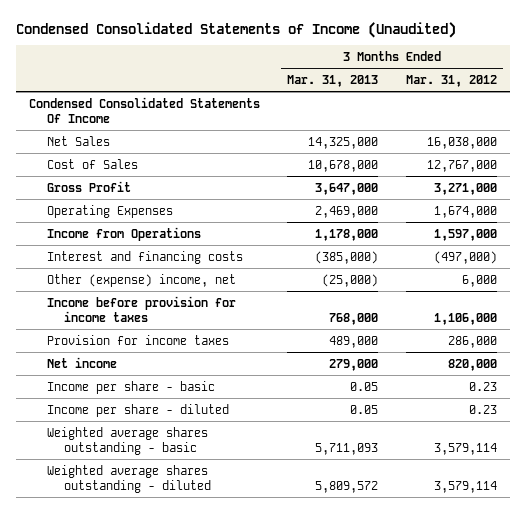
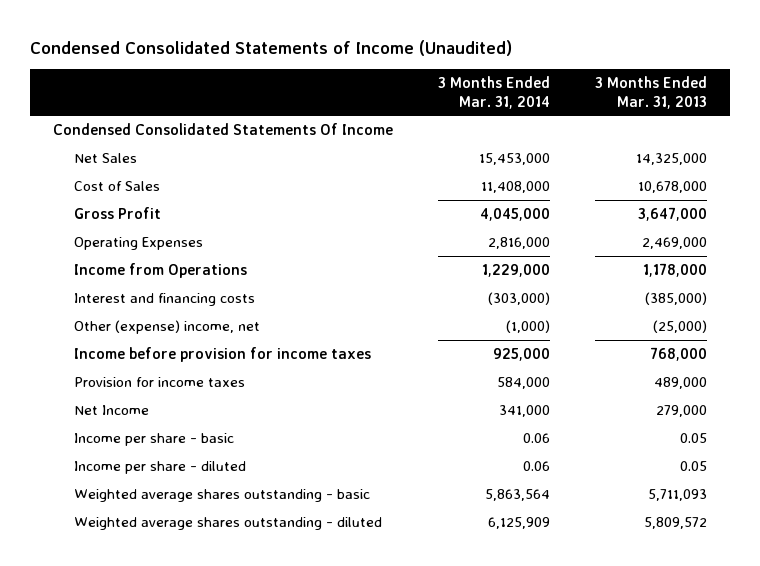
[405,74,497,87] Mar. 31, 2012 -> none
none -> [438,76,551,109] 3 Months Ended Mar. 31, 2014
[46,356,117,368] Net income -> [73,405,149,416] Net Income

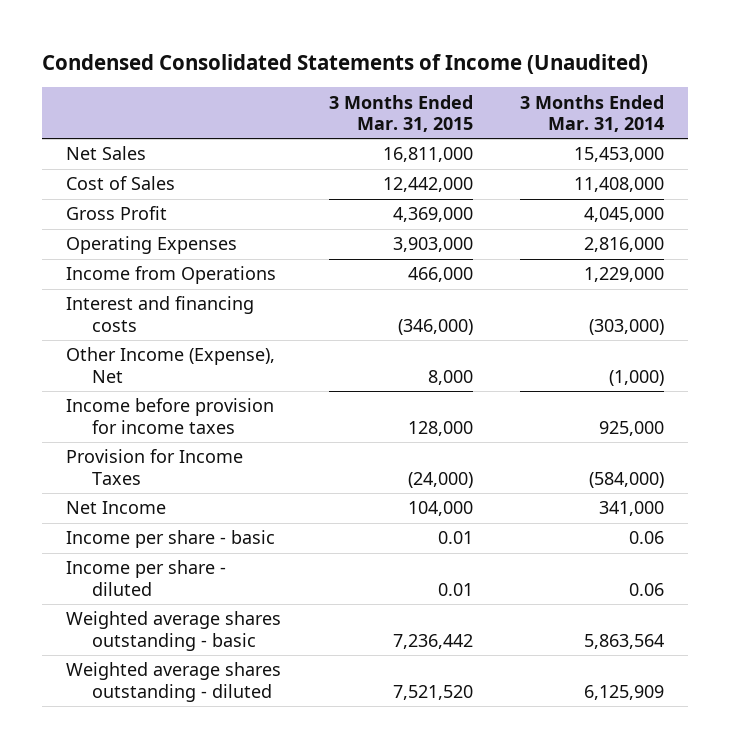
[595,76,708,109] 3 Months Ended Mar. 31, 2013 -> none
none -> [328,94,473,132] 3 Months Ended Mar. 31, 2015
[53,123,394,136] Condensed Consolidated Statements Of Income -> none
[73,320,260,335] Other (expense) income, net -> [65,347,275,383] Other Income (Expense), Net
[73,377,245,388] Provision for income taxes -> [65,449,243,485] Provision for Income Taxes
[497,377,551,390] 584,000 -> [589,471,665,488] (584,000)

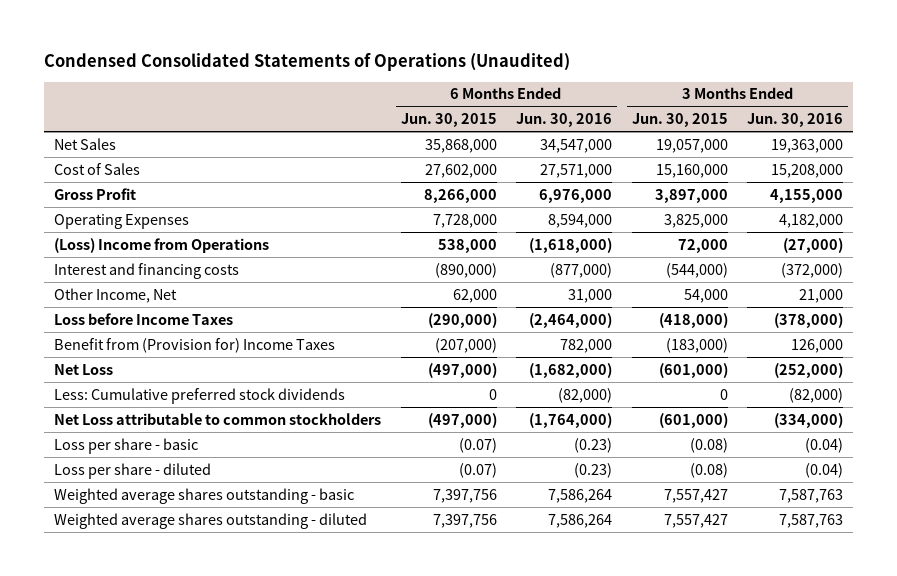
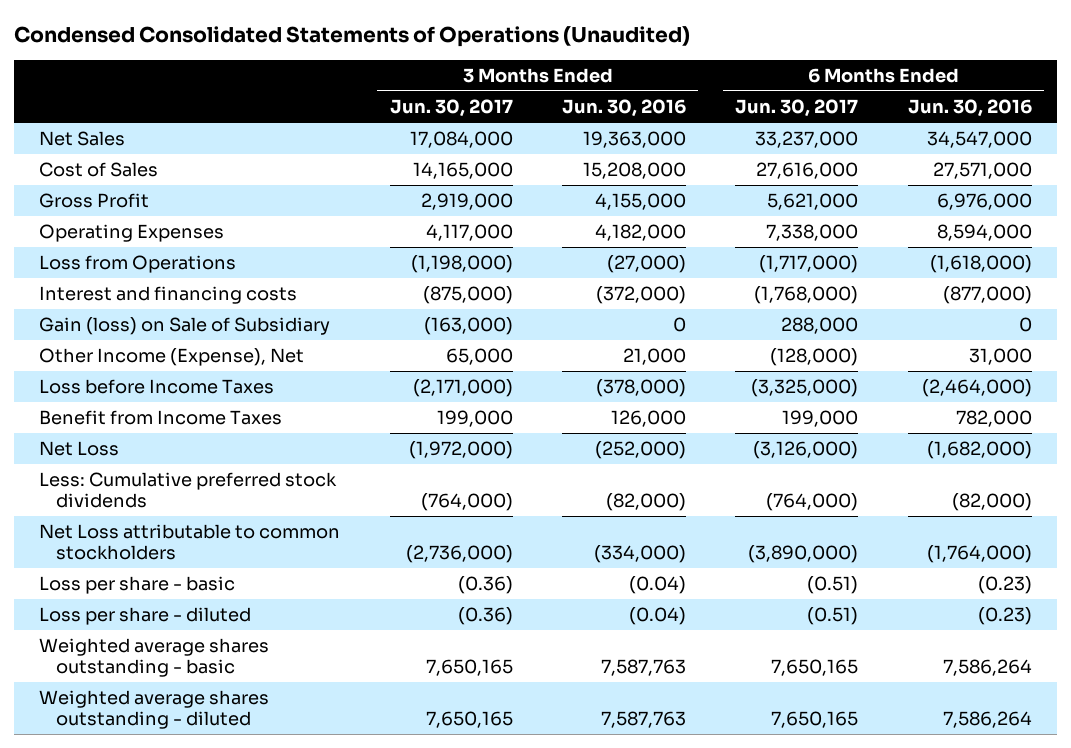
[400,113,497,128] Jun. 30, 2015 -> none
[631,113,728,128] Jun. 30, 2015 -> none
none -> [389,98,513,117] Jun. 30, 2017
none -> [735,98,859,117] Jun. 30, 2017
[54,237,270,253] (Loss) Income from Operations -> [39,255,237,274] Loss from Operations
none -> [39,317,331,336] Gain (loss) on Sale of Subsidiary
[54,287,178,303] Other Income, Net -> [39,348,305,367] Other Income (Expense), Net
[54,337,336,353] Benefit from (Provision for) Income Taxes -> [39,410,283,426] Benefit from Income Taxes

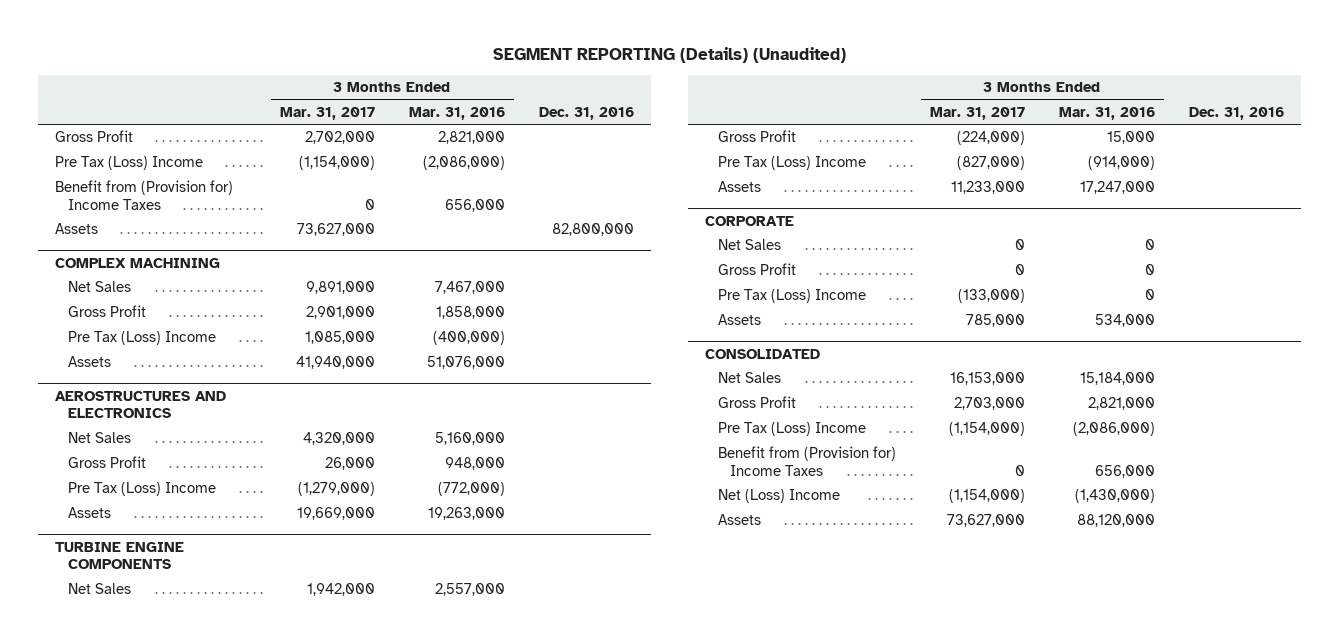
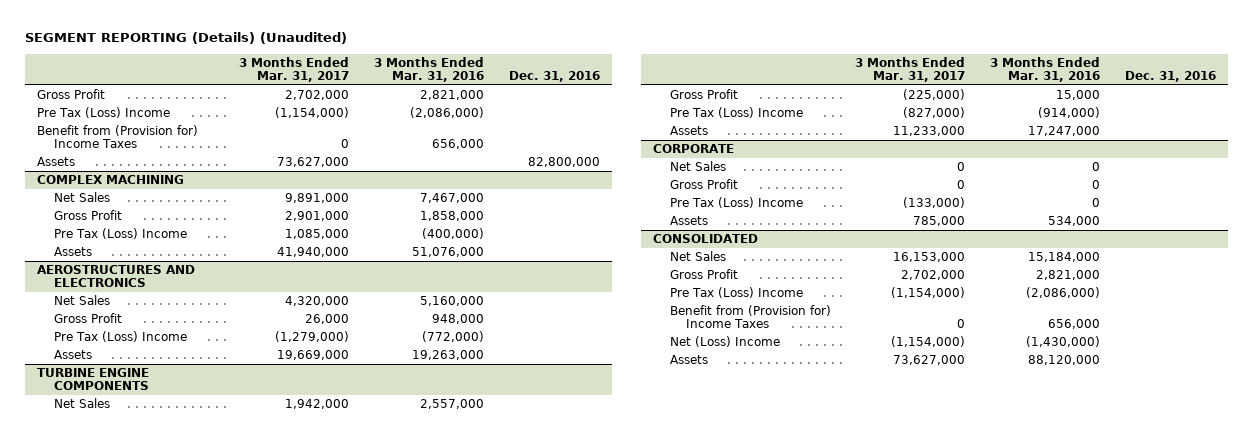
[956,131,1025,146] (224,000) -> [903,88,966,100] (225,000)
[953,397,1025,411] 2,703,000 -> [901,269,966,280] 2,702,000

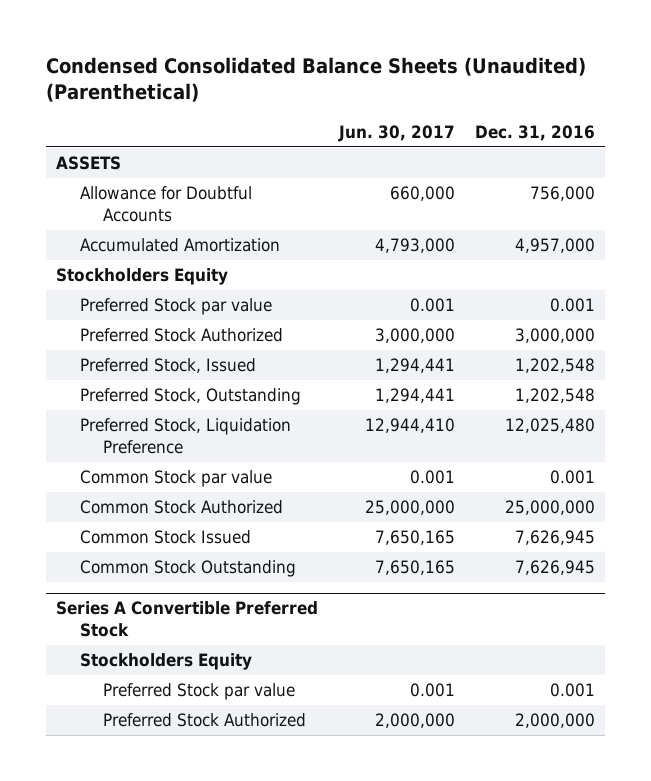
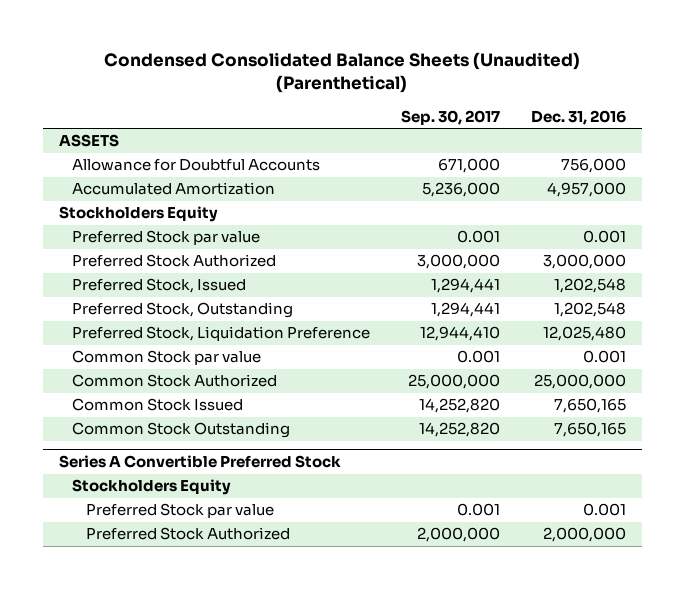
[337,124,455,142] Jun. 30, 2017 -> none
none -> [401,109,501,125] Sep. 30, 2017
[514,530,595,546] 7,626,945 -> [554,398,627,414] 7,650,165
[514,560,595,576] 7,626,945 -> [554,422,627,438] 7,650,165

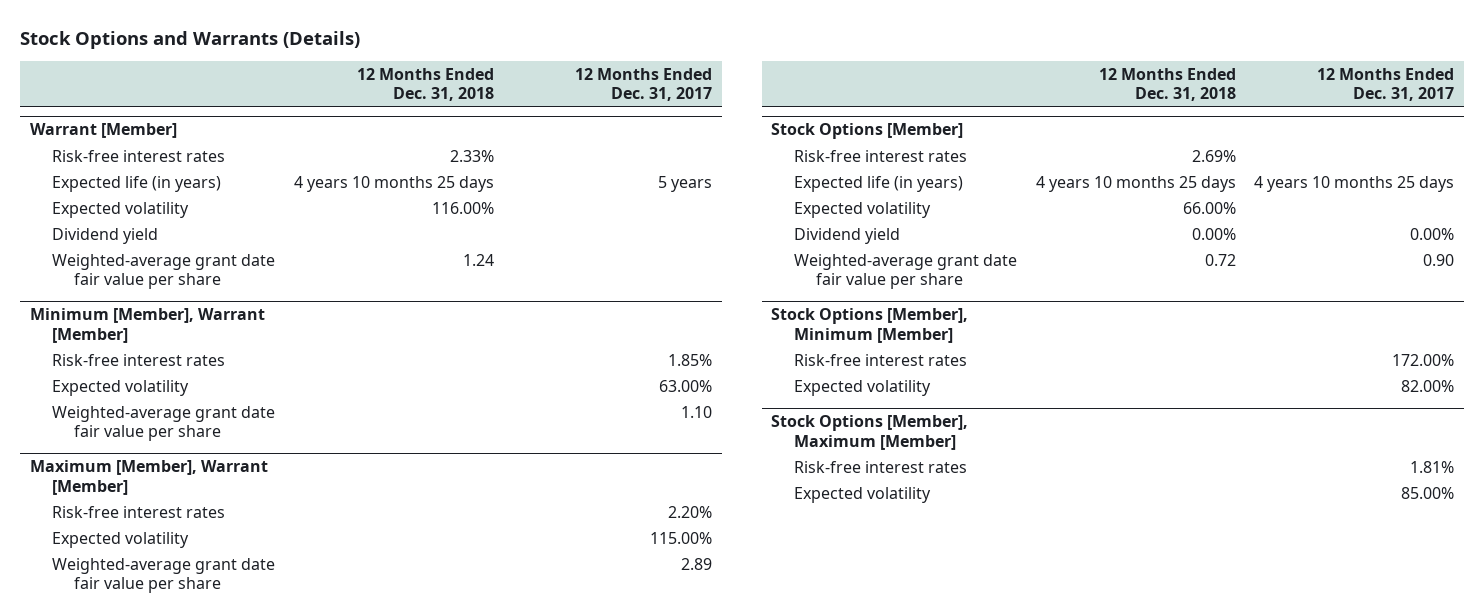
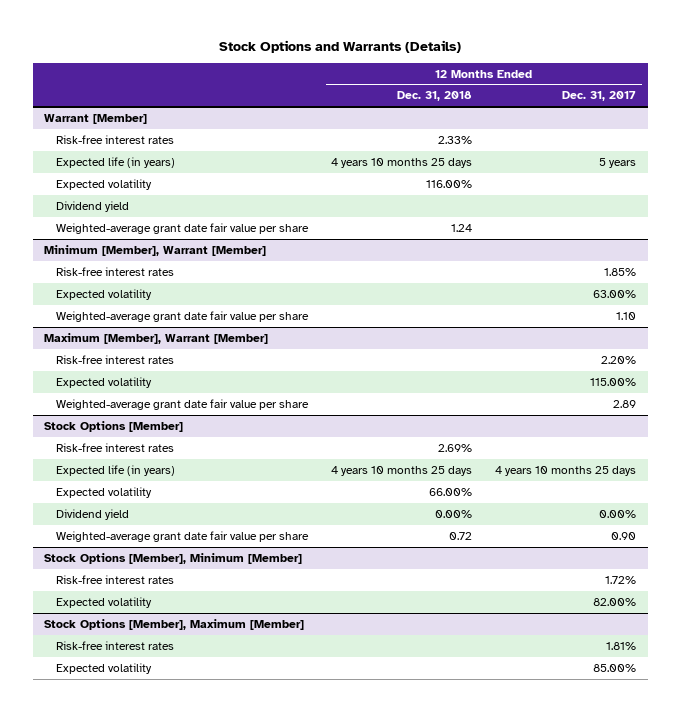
[1392,353,1455,366] 172.00% -> [605,575,637,584] 1.72%

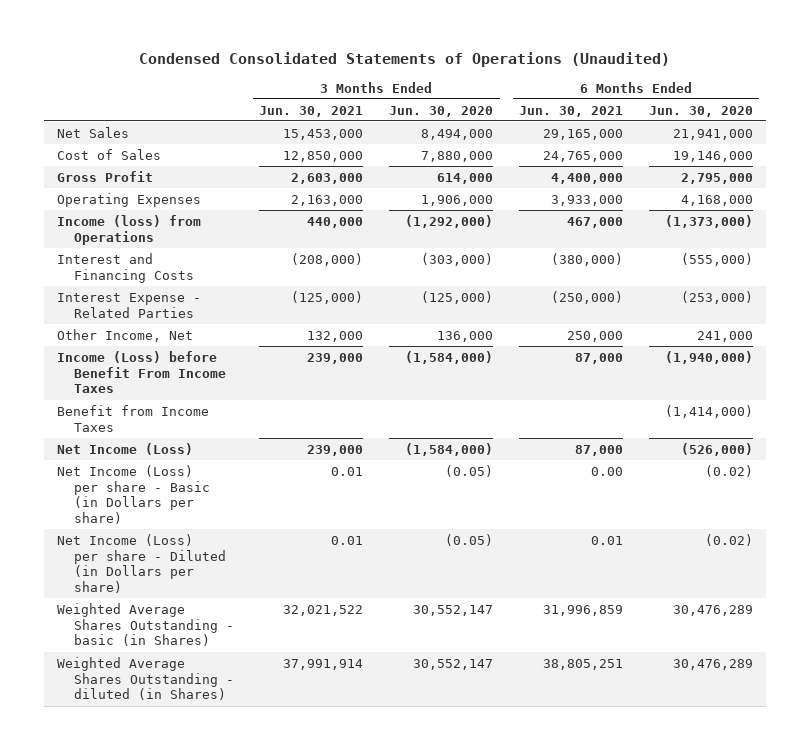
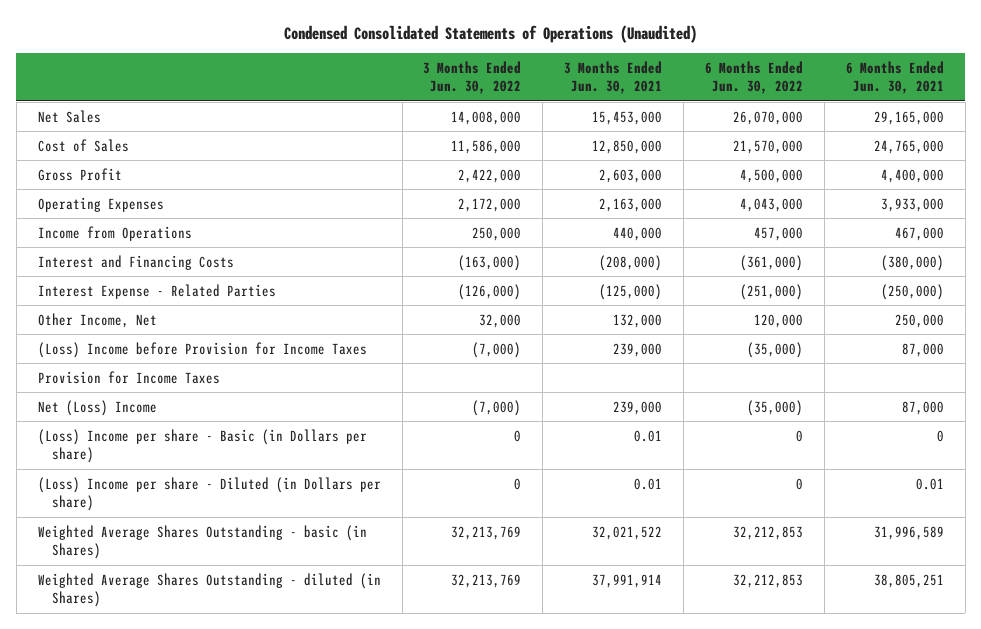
[389,105,494,117] Jun. 30, 2020 -> none
[649,105,754,117] Jun. 30, 2020 -> none
none -> [423,60,522,95] 3 Months Ended Jun. 30, 2022
none -> [704,60,803,95] 6 Months Ended Jun. 30, 2022
[56,214,201,245] Income (loss) from Operations -> [37,225,192,241] Income from Operations
[56,350,226,394] Income (Loss) before Benefit From Income Taxes -> [37,341,367,358] (Loss) Income before Provision for Income Taxes
[56,404,209,432] Benefit from Income Taxes -> [37,370,220,384] Provision for Income Taxes
[56,442,193,455] Net Income (Loss) -> [37,399,157,416] Net (Loss) Income
[56,464,210,525] Net Income (Loss) per share - Basic (in Dollars per share) -> [37,428,367,464] (Loss) Income per share - Basic (in Dollars per share)
[591,466,624,476] 0.00 -> [936,429,944,442] 0
[56,533,226,594] Net Income (Loss) per share - Diluted (in Dollars per share) -> [37,476,381,512] (Loss) Income per share - Diluted (in Dollars per share)
[543,604,624,616] 31,996,859 -> [873,525,944,540] 31,996,589

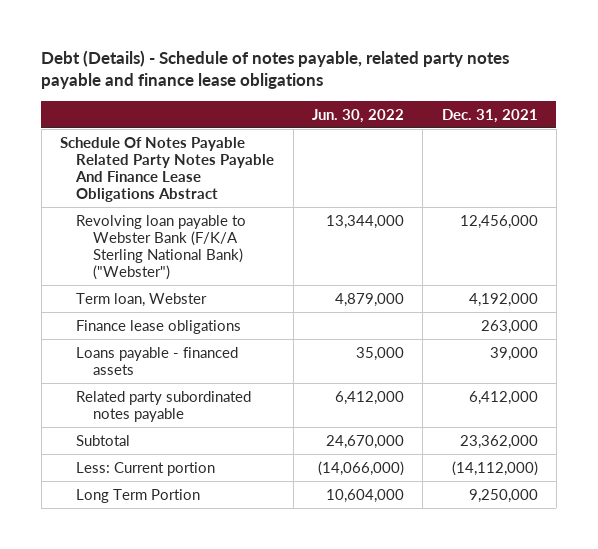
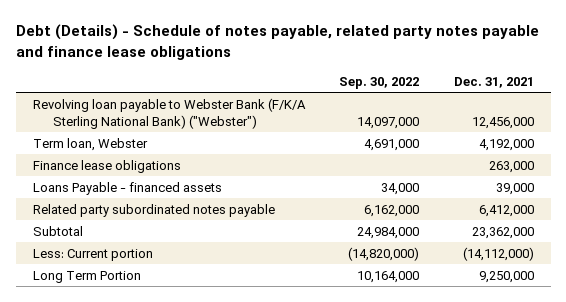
[311,108,404,123] Jun. 30, 2022 -> none
none -> [339,76,420,89] Sep. 30, 2022
[60,136,275,202] Schedule Of Notes Payable Related Party Notes Payable And Finance Lease Obligations Abstract -> none
[76,346,239,375] Loans payable - financed assets -> [32,181,222,195] Loans Payable - financed assets

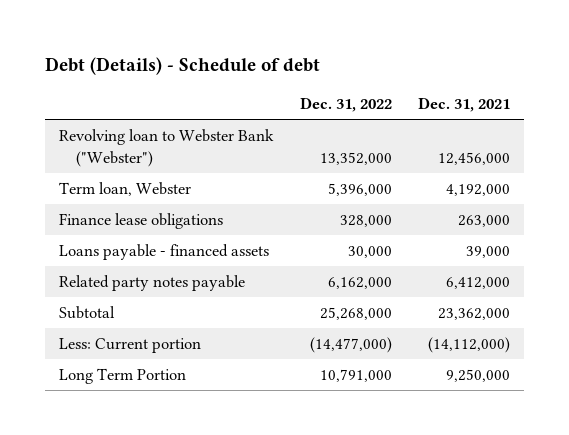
[15,24,539,60] Debt (Details) - Schedule of notes payable, related party notes payable and finance lease obligations -> [45,57,321,76] Debt (Details) - Schedule of debt
[339,76,420,89] Sep. 30, 2022 -> none
none -> [299,96,392,112] Dec. 31, 2022
[32,97,306,129] Revolving loan payable to Webster Bank (F/K/A Sterling National Bank) ("Webster") -> [58,129,274,167] Revolving loan to Webster Bank ("Webster")
[32,181,222,195] Loans Payable - financed assets -> [58,244,269,261] Loans payable - financed assets
[32,203,275,217] Related party subordinated notes payable -> [58,275,245,292] Related party notes payable

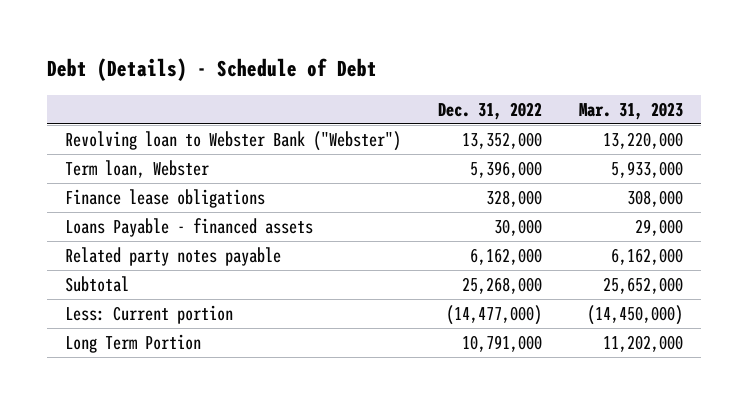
[45,57,321,76] Debt (Details) - Schedule of debt -> [47,58,378,82] Debt (Details) - Schedule of Debt
[418,96,511,112] Dec. 31, 2021 -> none
none -> [578,101,683,120] Mar. 31, 2023
[58,244,269,261] Loans payable - financed assets -> [65,217,314,237] Loans Payable - financed assets

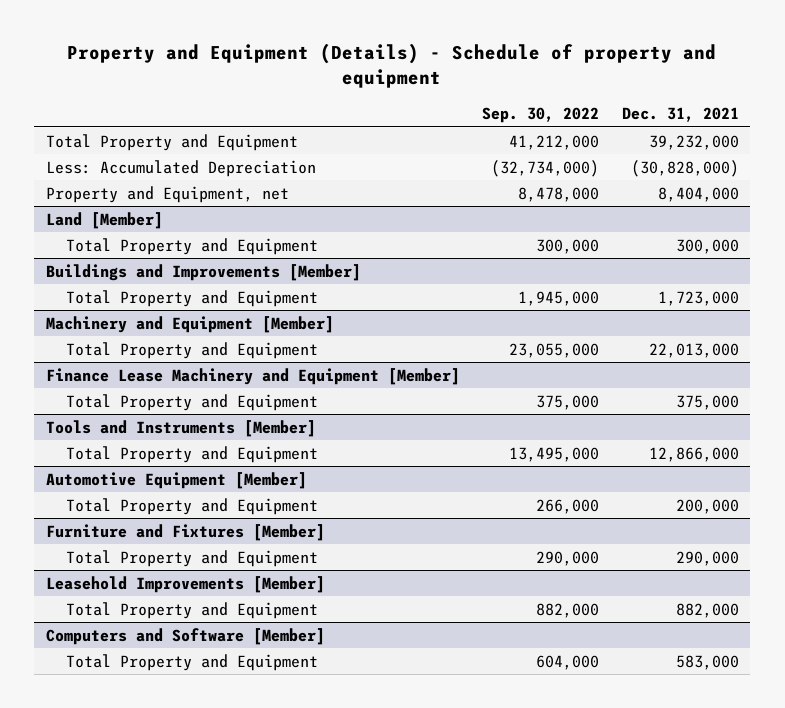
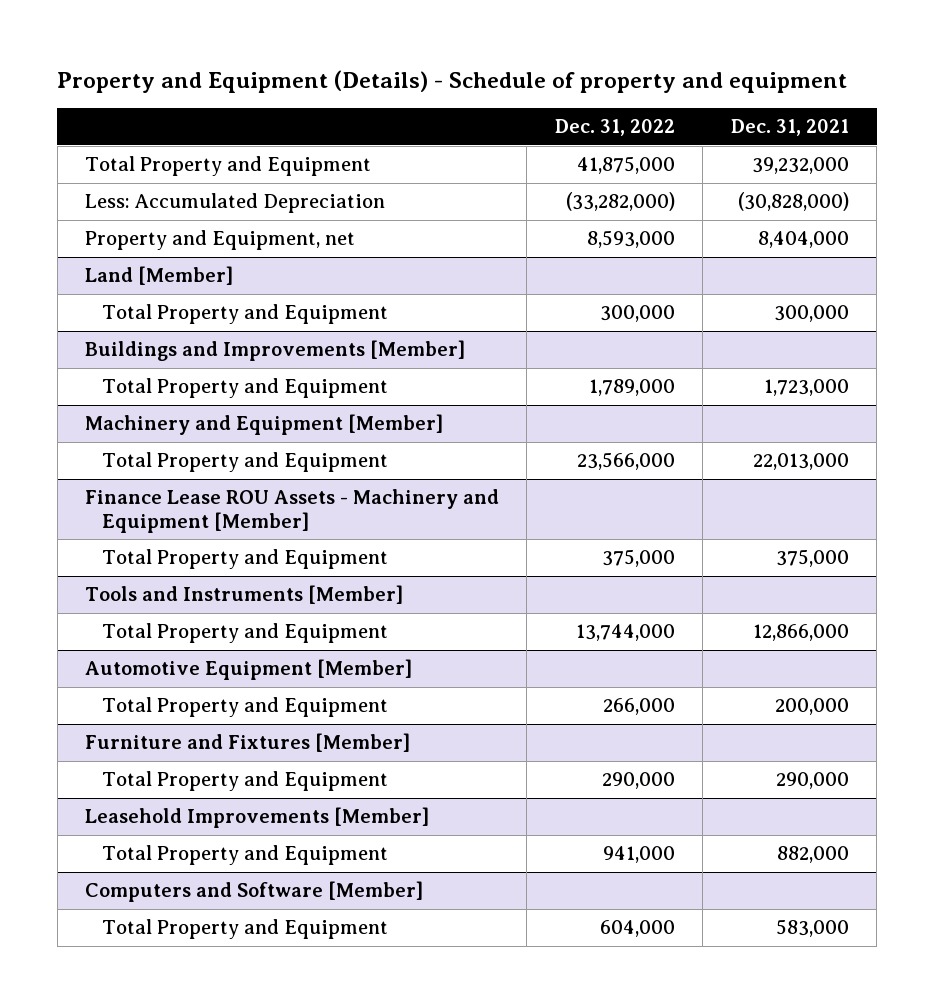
[482,107,600,124] Sep. 30, 2022 -> none
none -> [554,118,675,136] Dec. 31, 2022
[45,367,460,385] Finance Lease Machinery and Equipment [Member] -> [85,489,500,533] Finance Lease ROU Assets - Machinery and Equipment [Member]

